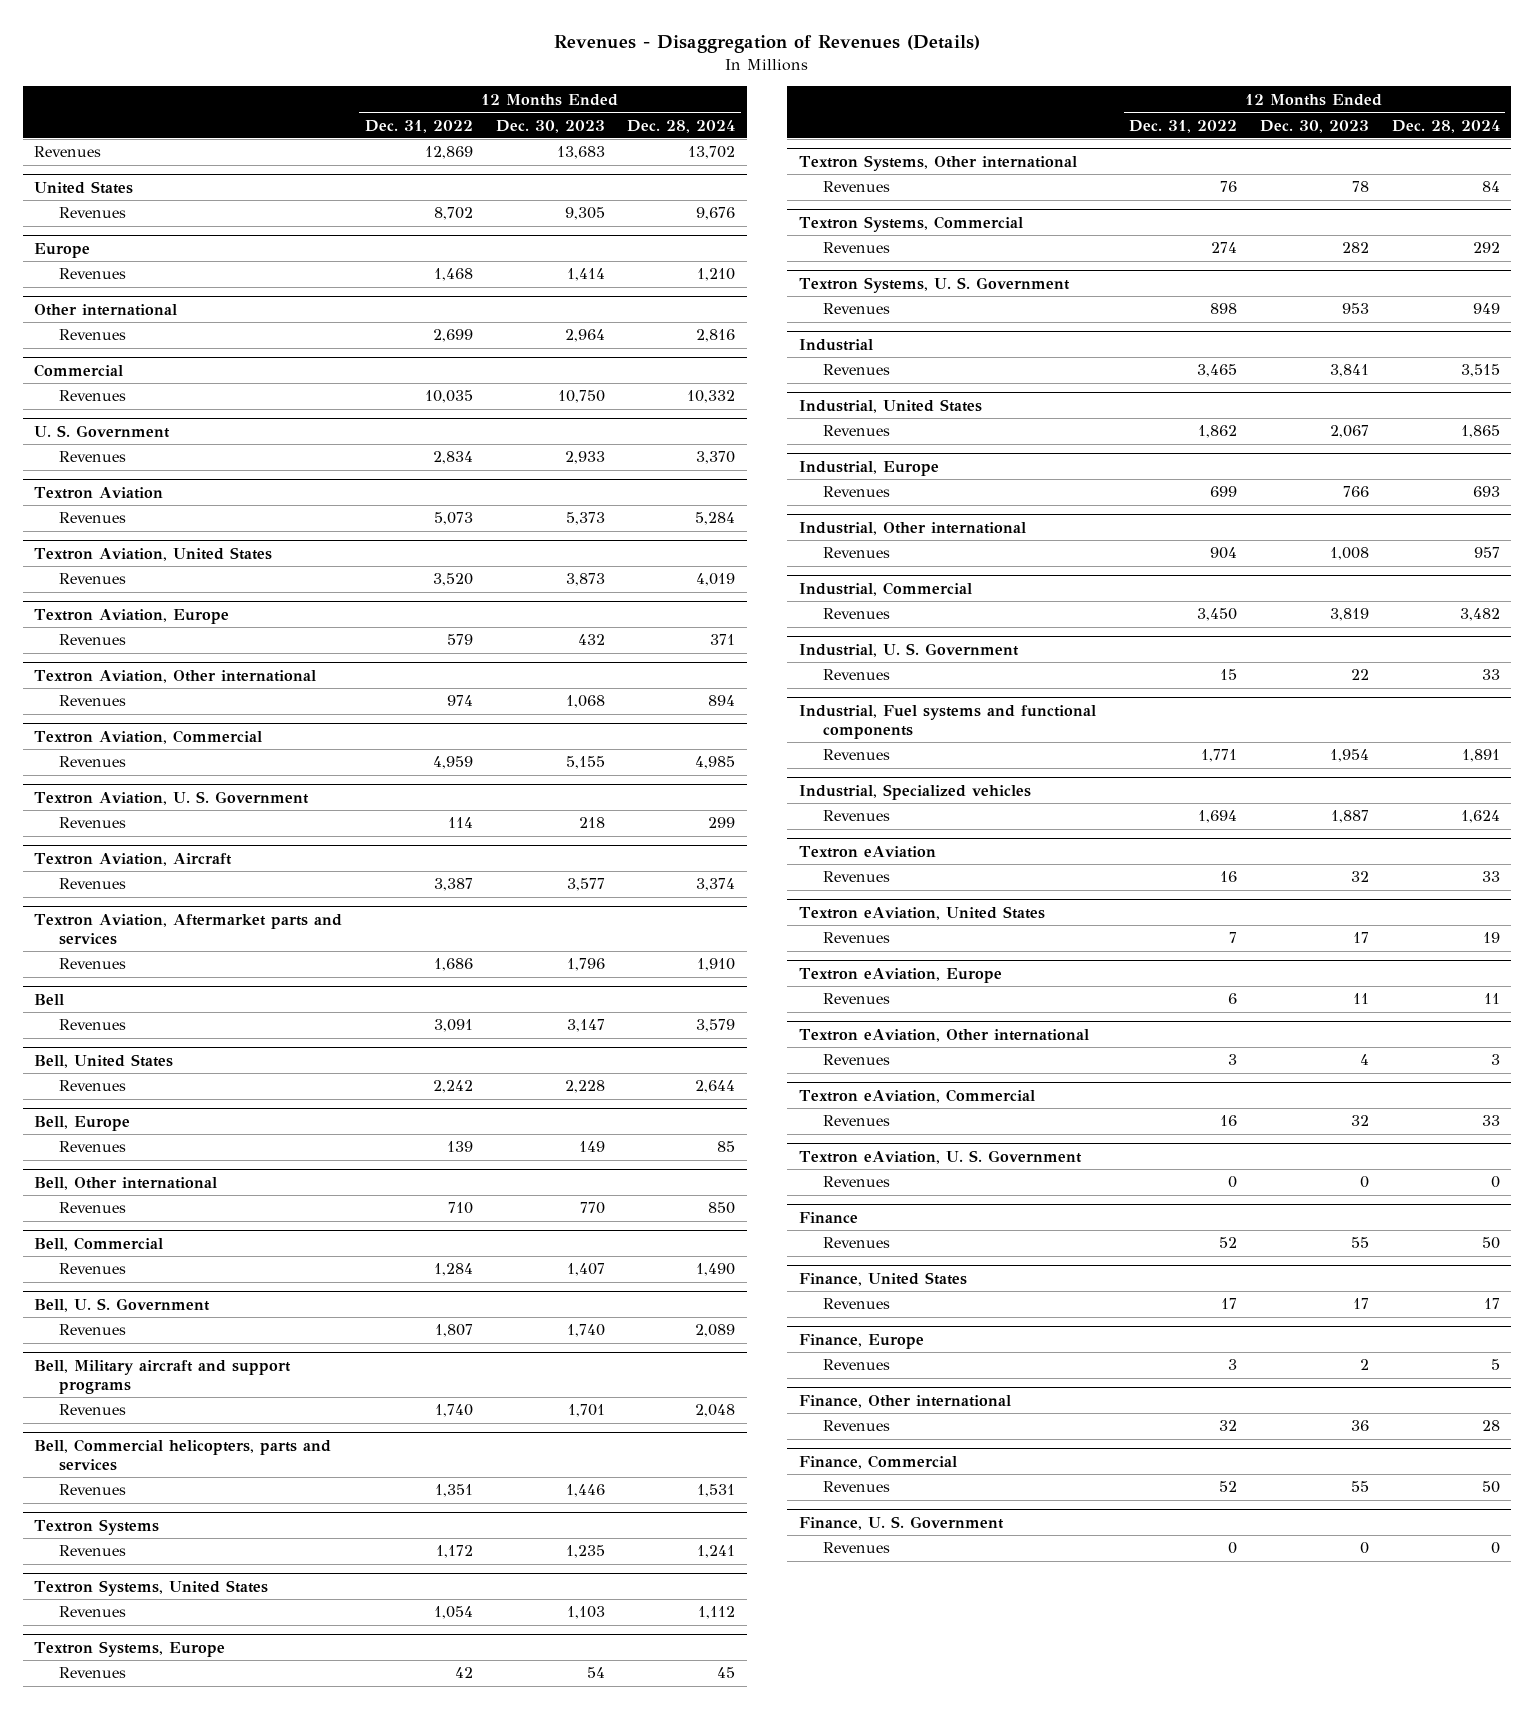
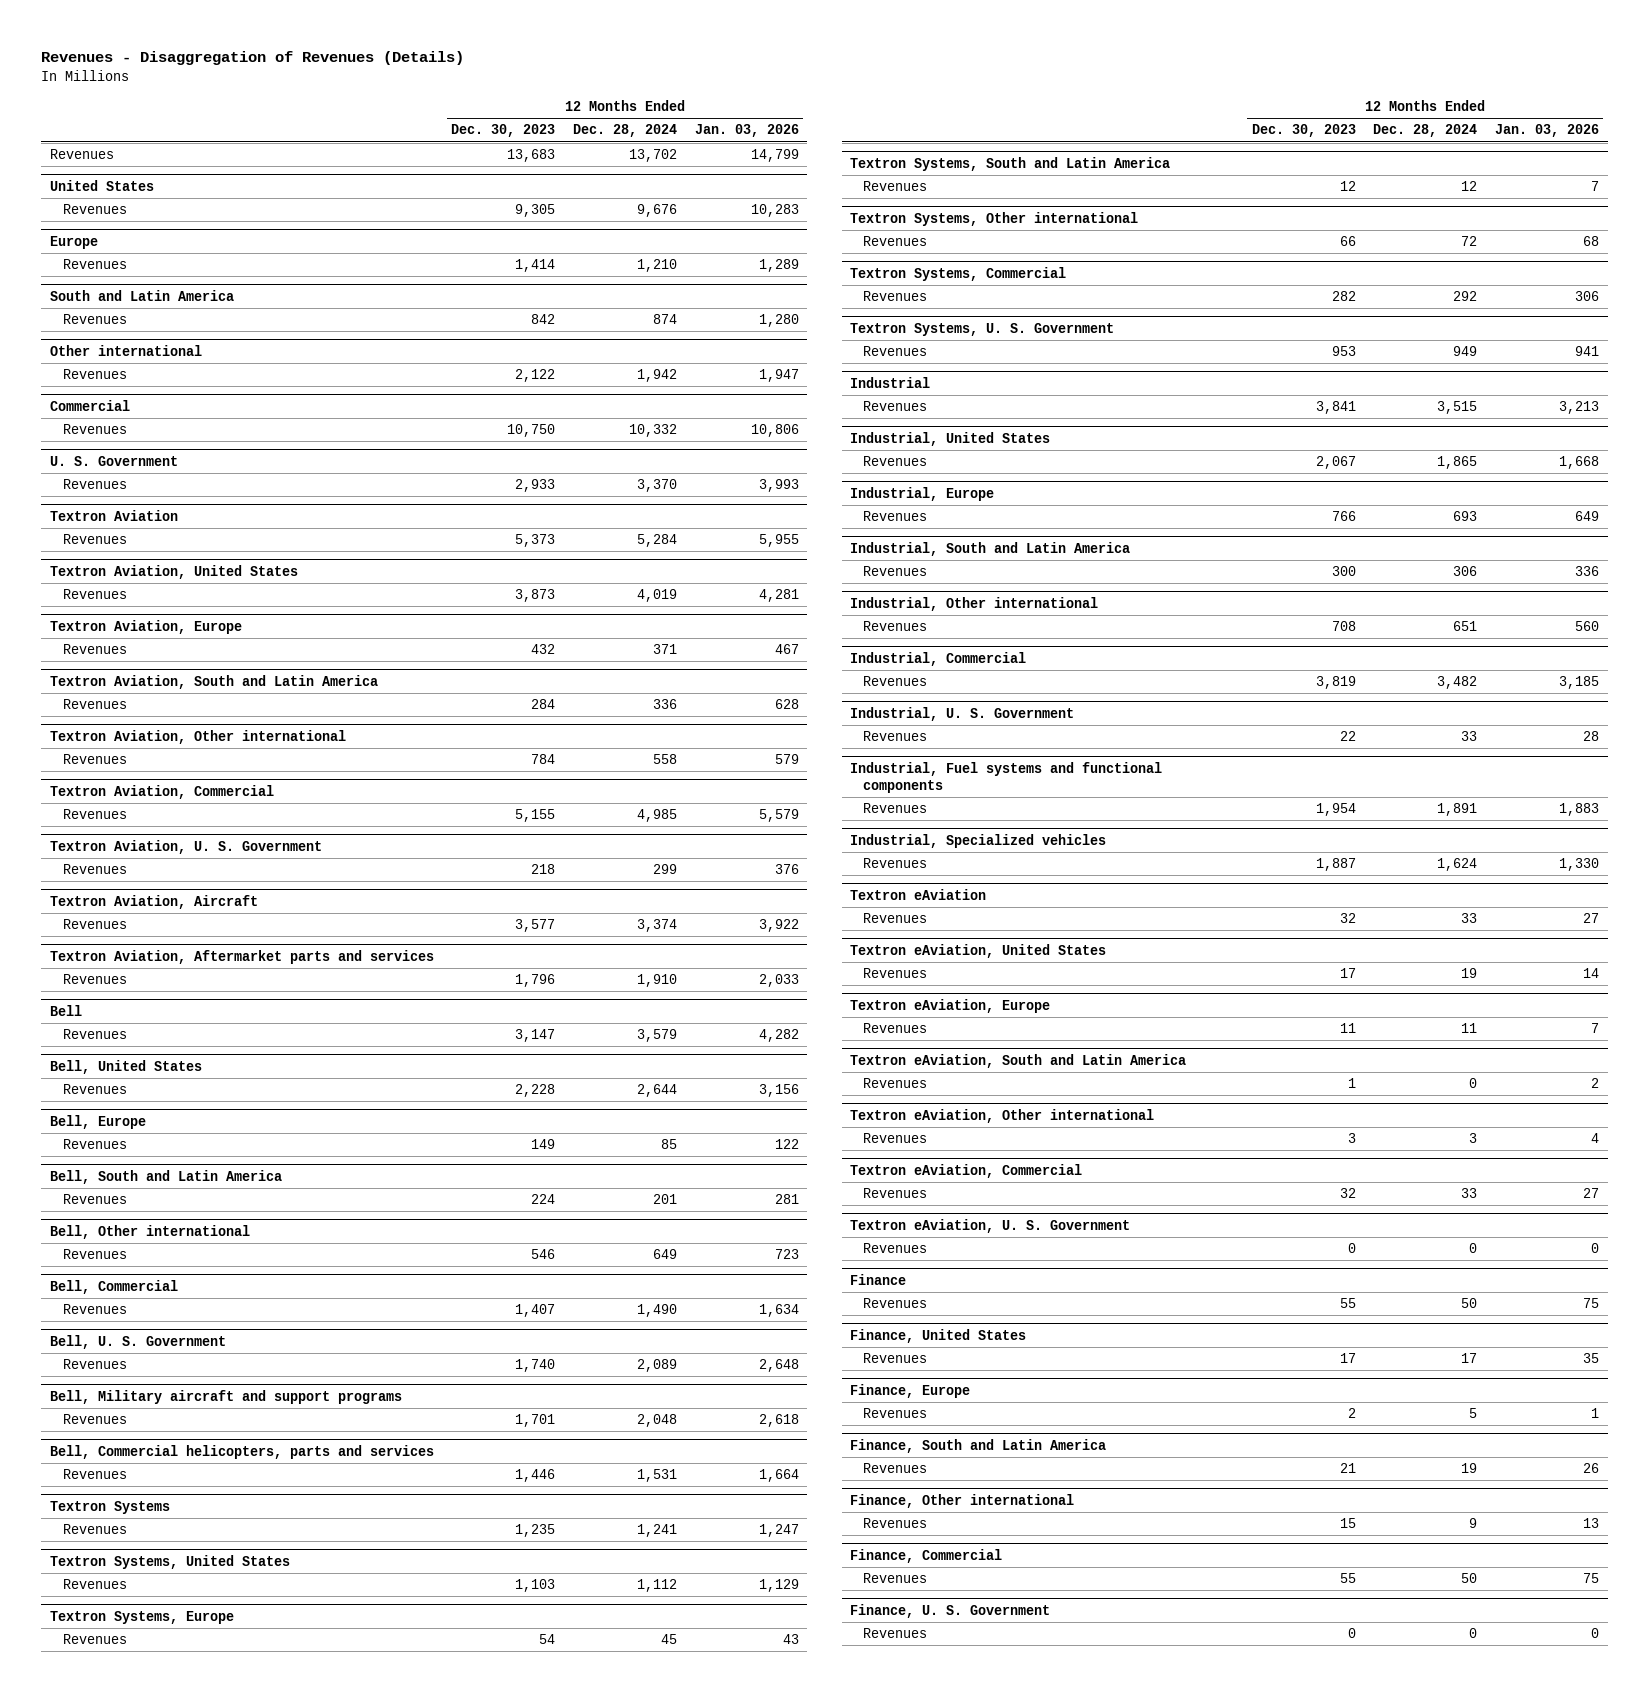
[365,119,474,133] Dec. 31, 2022 -> none
none -> [694,124,799,138] Jan. 03, 2026
none -> [49,289,234,301] South and Latin America
none -> [62,314,127,325] Revenues
[564,329,605,343] 2,964 -> [515,369,556,383] 2,122
[696,329,736,343] 2,816 -> [637,369,678,383] 1,942
none -> [49,674,378,689] Textron Aviation, South and Latin America
none -> [62,699,127,710] Revenues
[565,695,605,709] 1,068 -> [531,754,556,765] 784
[708,695,736,707] 894 -> [653,754,678,765] 558
none -> [49,1169,282,1184] Bell, South and Latin America
none -> [62,1194,127,1205] Revenues
[579,1202,605,1215] 770 -> [531,1249,556,1260] 546
[708,1202,736,1215] 850 -> [653,1249,678,1260] 649
none -> [850,156,1171,171] Textron Systems, South and Latin America
none -> [863,181,928,192] Revenues
[1351,181,1369,193] 78 -> [1339,236,1356,247] 66
[1481,181,1500,193] 84 -> [1461,236,1478,247] 72
none -> [850,541,1131,556] Industrial, South and Latin America
none -> [863,566,928,577] Revenues
[1329,547,1369,561] 1,008 -> [1331,621,1356,632] 708
[1473,547,1500,559] 957 -> [1453,621,1478,632] 651
none -> [850,1053,1187,1068] Textron eAviation, South and Latin America
none -> [863,1078,928,1089] Revenues
[1359,1054,1369,1066] 4 -> [1347,1133,1356,1144] 3
none -> [850,1438,1107,1453] Finance, South and Latin America
none -> [863,1463,928,1474] Revenues
[1350,1420,1369,1432] 36 -> [1339,1518,1356,1529] 15
[1481,1420,1500,1432] 28 -> [1469,1518,1478,1529] 9

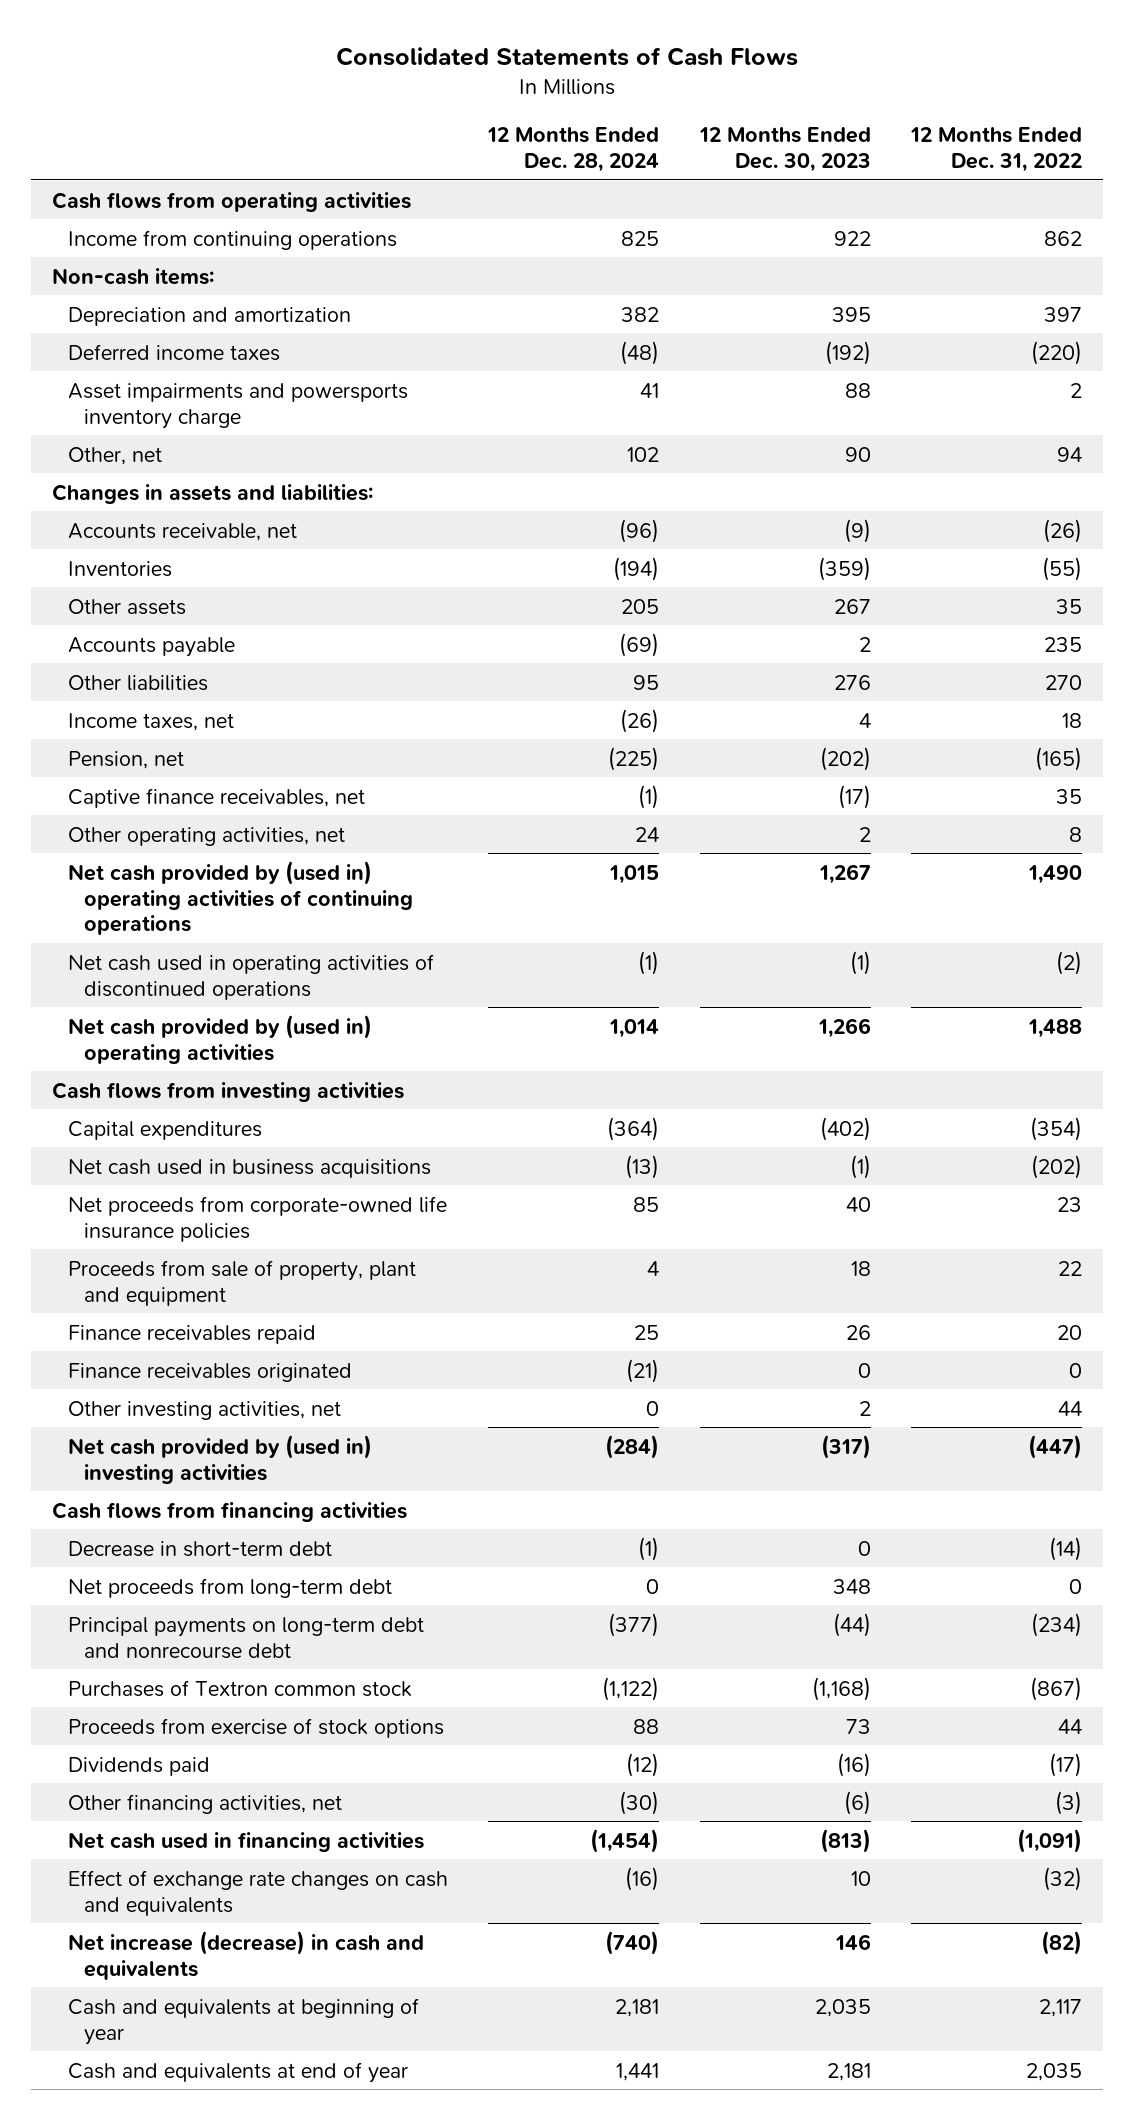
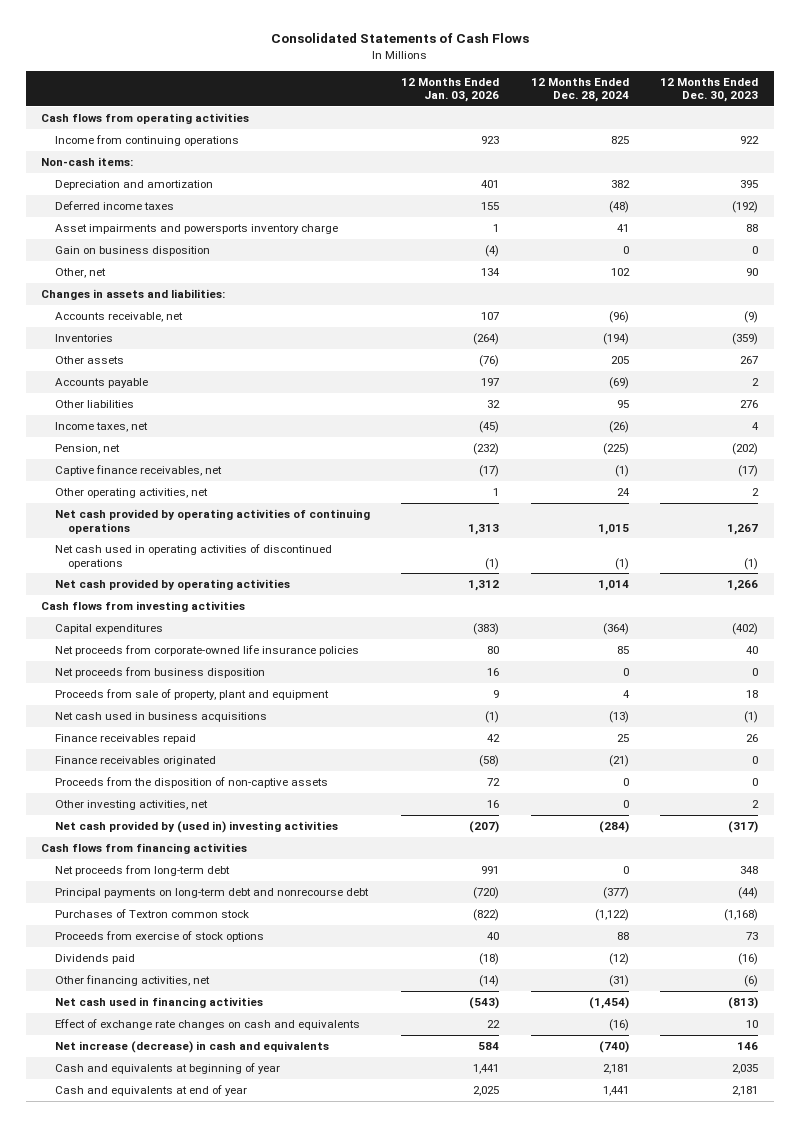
[910,126,1083,172] 12 Months Ended Dec. 31, 2022 -> none
none -> [401,77,500,103] 12 Months Ended Jan. 03, 2026
none -> [54,245,210,256] Gain on business disposition
[67,860,414,936] Net cash provided by (used in) operating activities of continuing operations -> [54,508,370,534] Net cash provided by operating activities of continuing operations
[67,1014,372,1064] Net cash provided by (used in) operating activities -> [54,578,290,590] Net cash provided by operating activities
none -> [54,666,265,678] Net proceeds from business disposition
[67,1158,431,1178] Net cash used in business acquisitions -> [54,711,267,722] Net cash used in business acquisitions
none -> [54,776,328,788] Proceeds from the disposition of non-captive assets
[67,1540,332,1557] Decrease in short-term debt -> none
[619,1790,660,1815] (30) -> [608,974,629,987] (31)

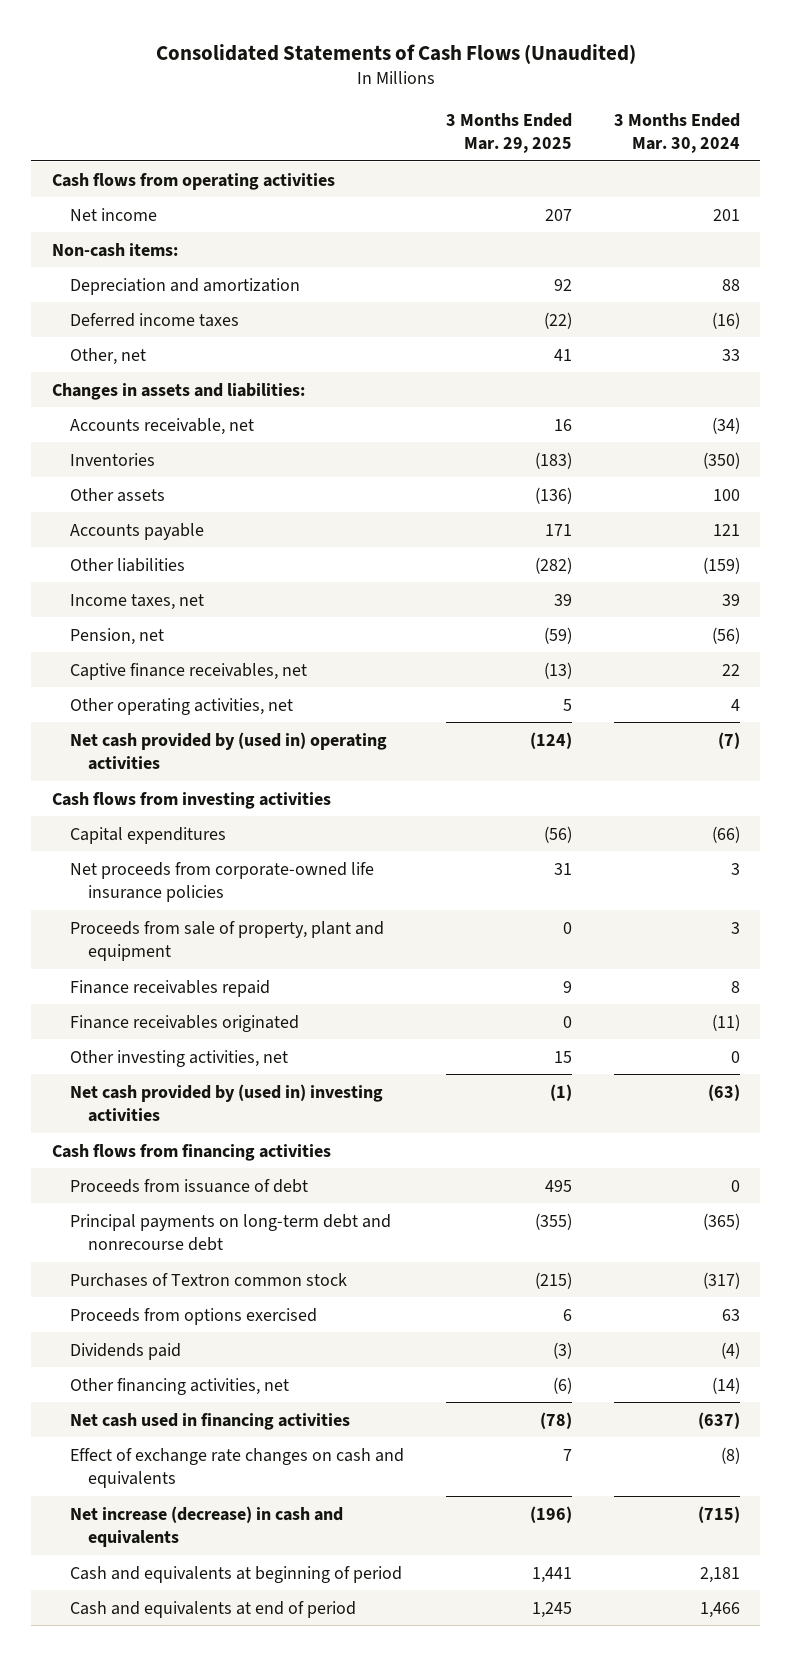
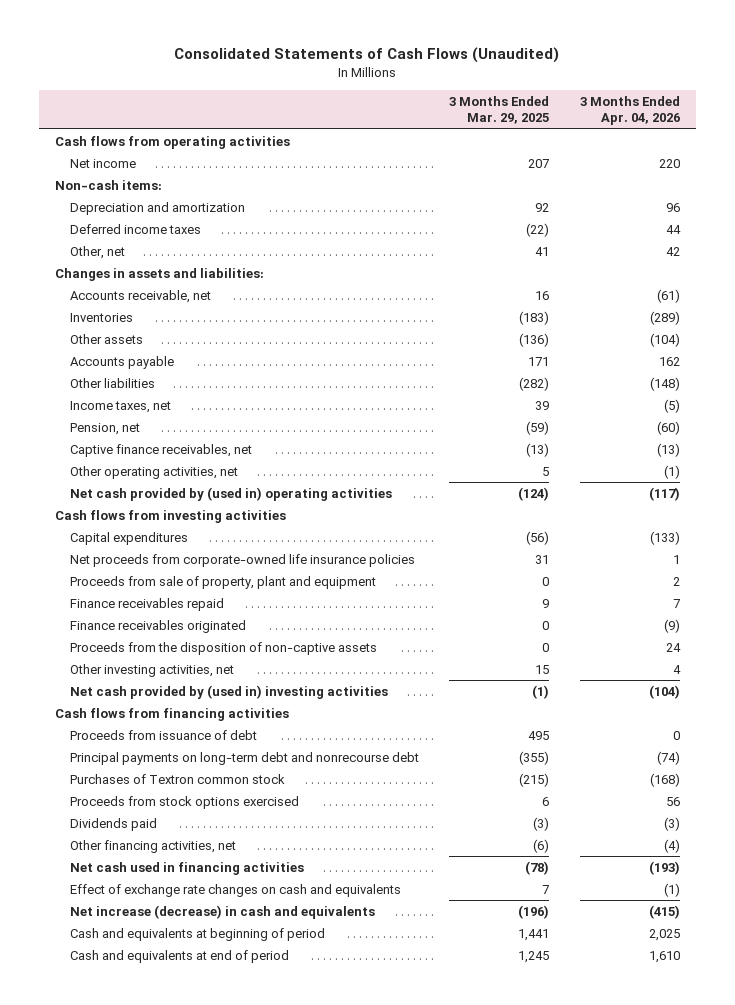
[613,113,740,154] 3 Months Ended Mar. 30, 2024 -> none
none -> [580,95,681,126] 3 Months Ended Apr. 04, 2026
none -> [69,641,377,655] Proceeds from the disposition of non-captive assets
[70,1307,318,1325] Proceeds from options exercised -> [69,795,299,809] Proceeds from stock options exercised

